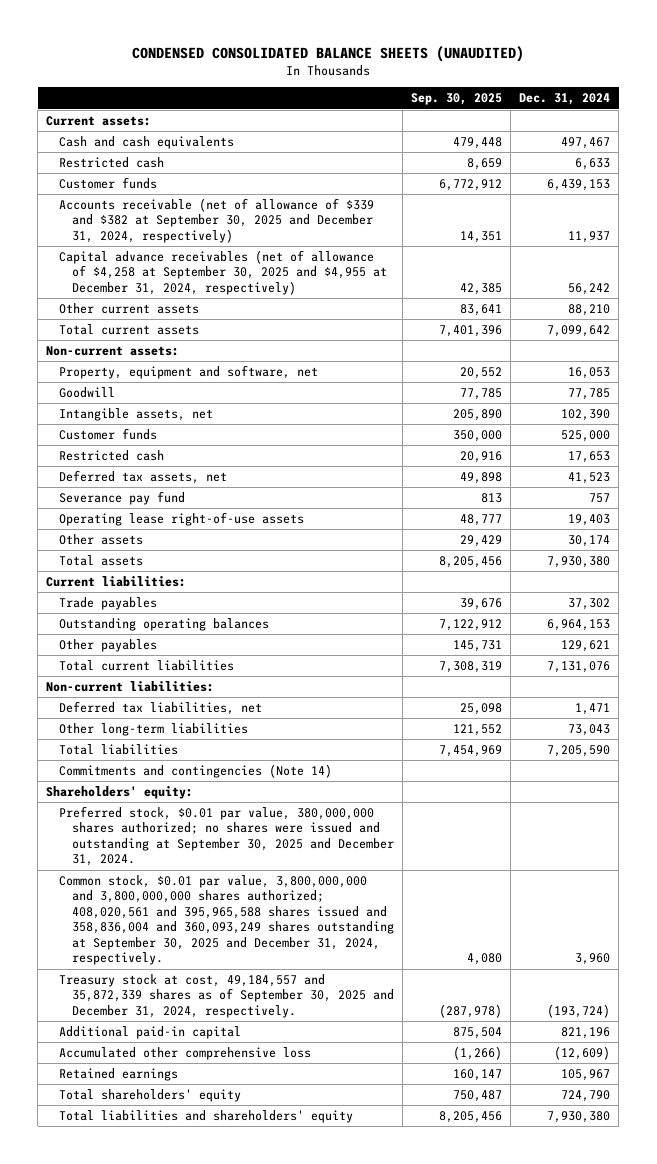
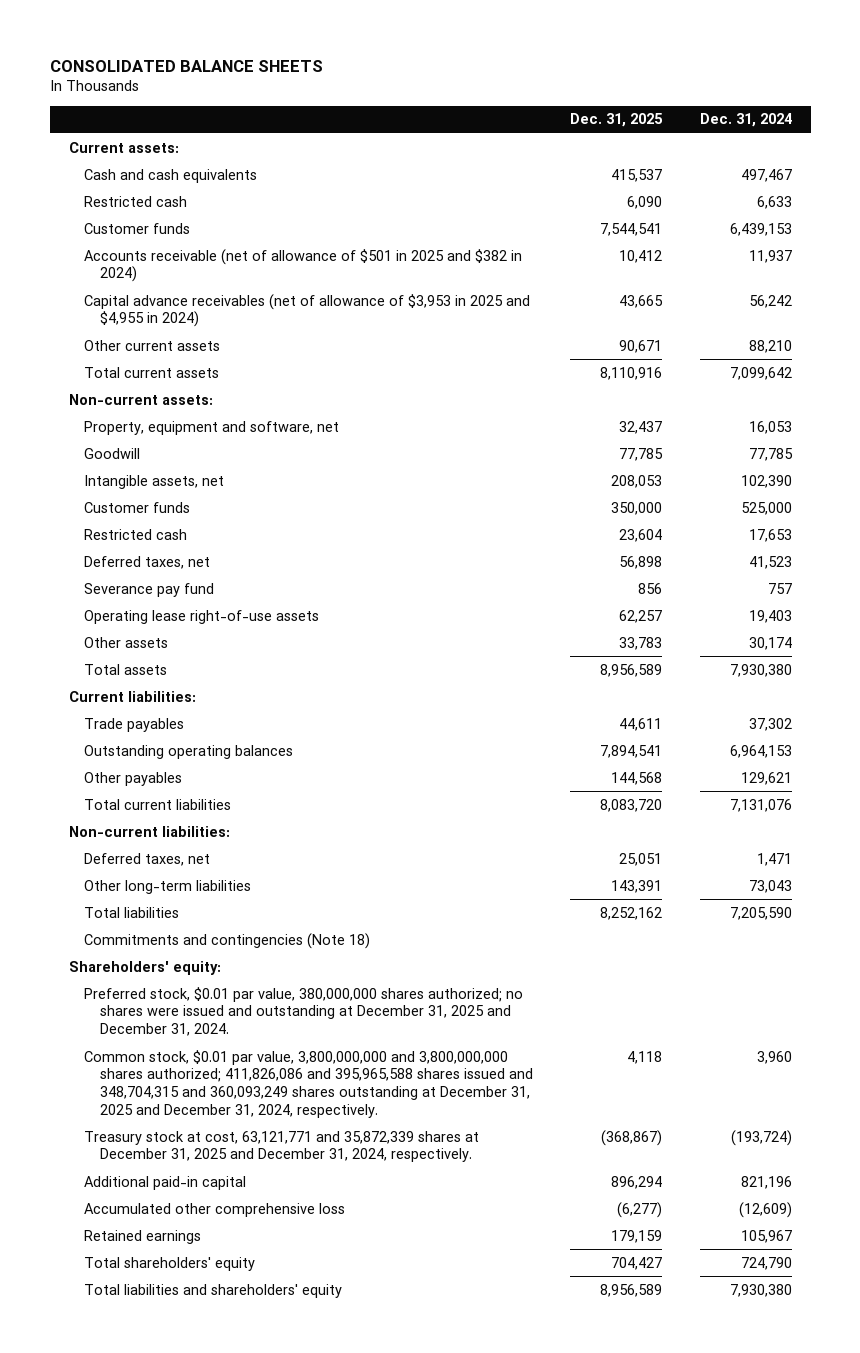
[132,45,525,62] CONDENSED CONSOLIDATED BALANCE SHEETS (UNAUDITED) -> [49,60,323,73] CONSOLIDATED BALANCE SHEETS
[411,93,503,106] Sep. 30, 2025 -> none
none -> [570,113,664,128] Dec. 31, 2025
[59,198,375,243] Accounts receivable (net of allowance of $339 and $382 at September 30, 2025 and December 31, 2024, respectively) -> [84,248,523,283] Accounts receivable (net of allowance of $501 in 2025 and $382 in 2024)
[59,250,388,295] Capital advance receivables (net of allowance of $4,258 at September 30, 2025 and $4,955 at December 31, 2024, respectively) -> [84,293,531,328] Capital advance receivables (net of allowance of $3,953 in 2025 and $4,955 in 2024)
[59,470,228,485] Deferred tax assets, net -> [84,555,211,569] Deferred taxes, net
[59,701,263,716] Deferred tax liabilities, net -> [84,852,211,866] Deferred taxes, net
[59,764,333,779] Commitments and contingencies (Note 14) -> [84,932,371,949] Commitments and contingencies (Note 18)
[59,806,395,867] Preferred stock, $0.01 par value, 380,000,000 shares authorized; no shares were issued and outstanding at September 30, 2025 and December 31, 2024. -> [84,986,524,1037] Preferred stock, $0.01 par value, 380,000,000 shares authorized; no shares were issued and outstanding at December 31, 2025 and December 31, 2024.
[59,875,395,966] Common stock, $0.01 par value, 3,800,000,000 and 3,800,000,000 shares authorized; 408,020,561 and 395,965,588 shares issued and 358,836,004 and 360,093,249 shares outstanding at September 30, 2025 and December 31, 2024, respectively. -> [84,1049,533,1119] Common stock, $0.01 par value, 3,800,000,000 and 3,800,000,000 shares authorized; 411,826,086 and 395,965,588 shares issued and 348,704,315 and 360,093,249 shares outstanding at December 31, 2025 and December 31, 2024, respectively.
[59,974,395,1018] Treasury stock at cost, 49,184,557 and 35,872,339 shares as of September 30, 2025 and December 31, 2024, respectively. -> [84,1130,480,1163] Treasury stock at cost, 63,121,771 and 35,872,339 shares at December 31, 2025 and December 31, 2024, respectively.

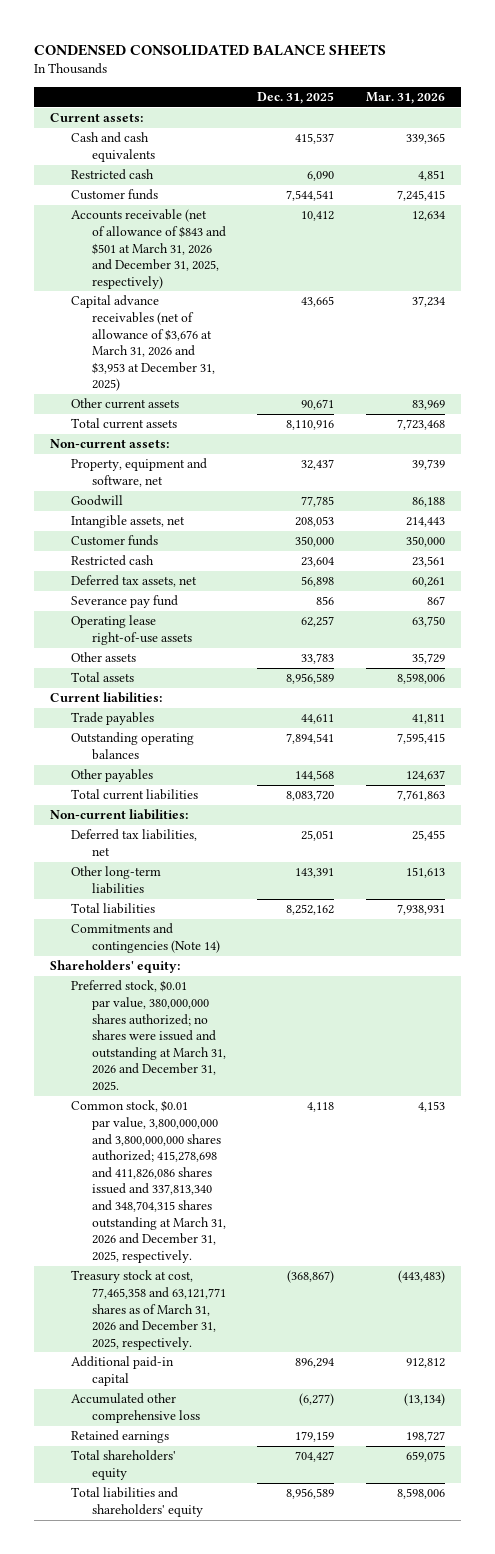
[49,60,323,73] CONSOLIDATED BALANCE SHEETS -> [34,44,387,57] CONDENSED CONSOLIDATED BALANCE SHEETS
[699,113,792,128] Dec. 31, 2024 -> none
none -> [365,91,445,104] Mar. 31, 2026
[84,248,523,283] Accounts receivable (net of allowance of $501 in 2025 and $382 in 2024) -> [70,209,226,289] Accounts receivable (net of allowance of $843 and $501 at March 31, 2026 and December 31, 2025, respectively)
[84,293,531,328] Capital advance receivables (net of allowance of $3,953 in 2025 and $4,955 in 2024) -> [70,295,215,392] Capital advance receivables (net of allowance of $3,676 at March 31, 2026 and $3,953 at December 31, 2025)
[84,555,211,569] Deferred taxes, net -> [70,575,197,588] Deferred tax assets, net
[84,852,211,866] Deferred taxes, net -> [70,829,197,856] Deferred tax liabilities, net
[84,932,371,949] Commitments and contingencies (Note 18) -> [70,923,220,953] Commitments and contingencies (Note 14)
[84,986,524,1037] Preferred stock, $0.01 par value, 380,000,000 shares authorized; no shares were issued and outstanding at December 31, 2025 and December 31, 2024. -> [70,980,226,1092] Preferred stock, $0.01 par value, 380,000,000 shares authorized; no shares were issued and outstanding at March 31, 2026 and December 31, 2025.
[84,1049,533,1119] Common stock, $0.01 par value, 3,800,000,000 and 3,800,000,000 shares authorized; 411,826,086 and 395,965,588 shares issued and 348,704,315 and 360,093,249 shares outstanding at December 31, 2025 and December 31, 2024, respectively. -> [70,1100,226,1263] Common stock, $0.01 par value, 3,800,000,000 and 3,800,000,000 shares authorized; 415,278,698 and 411,826,086 shares issued and 337,813,340 and 348,704,315 shares outstanding at March 31, 2026 and December 31, 2025, respectively.
[84,1130,480,1163] Treasury stock at cost, 63,121,771 and 35,872,339 shares at December 31, 2025 and December 31, 2024, respectively. -> [70,1270,226,1350] Treasury stock at cost, 77,465,358 and 63,121,771 shares as of March 31, 2026 and December 31, 2025, respectively.

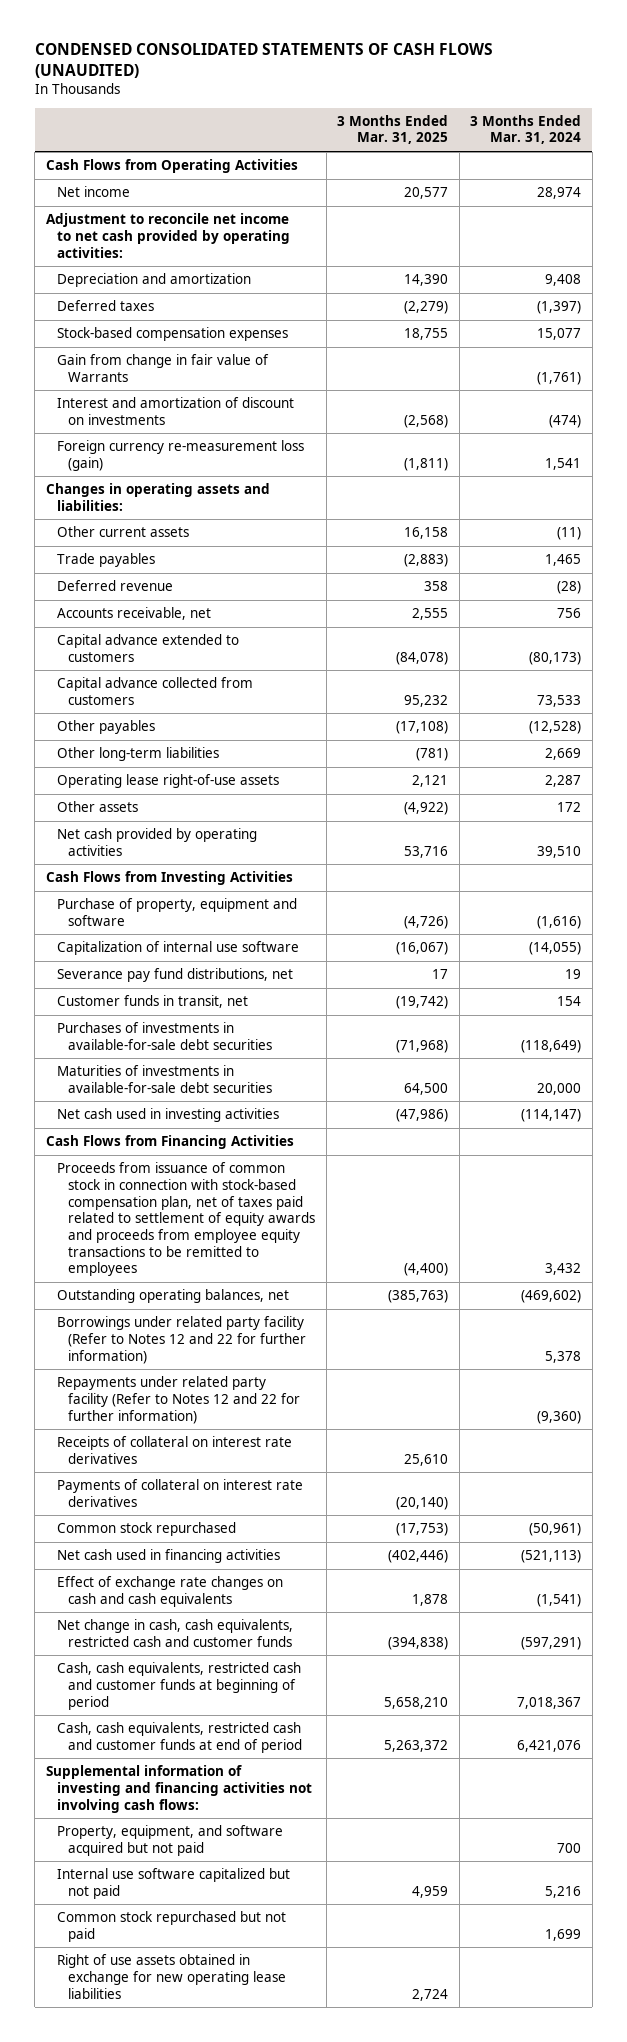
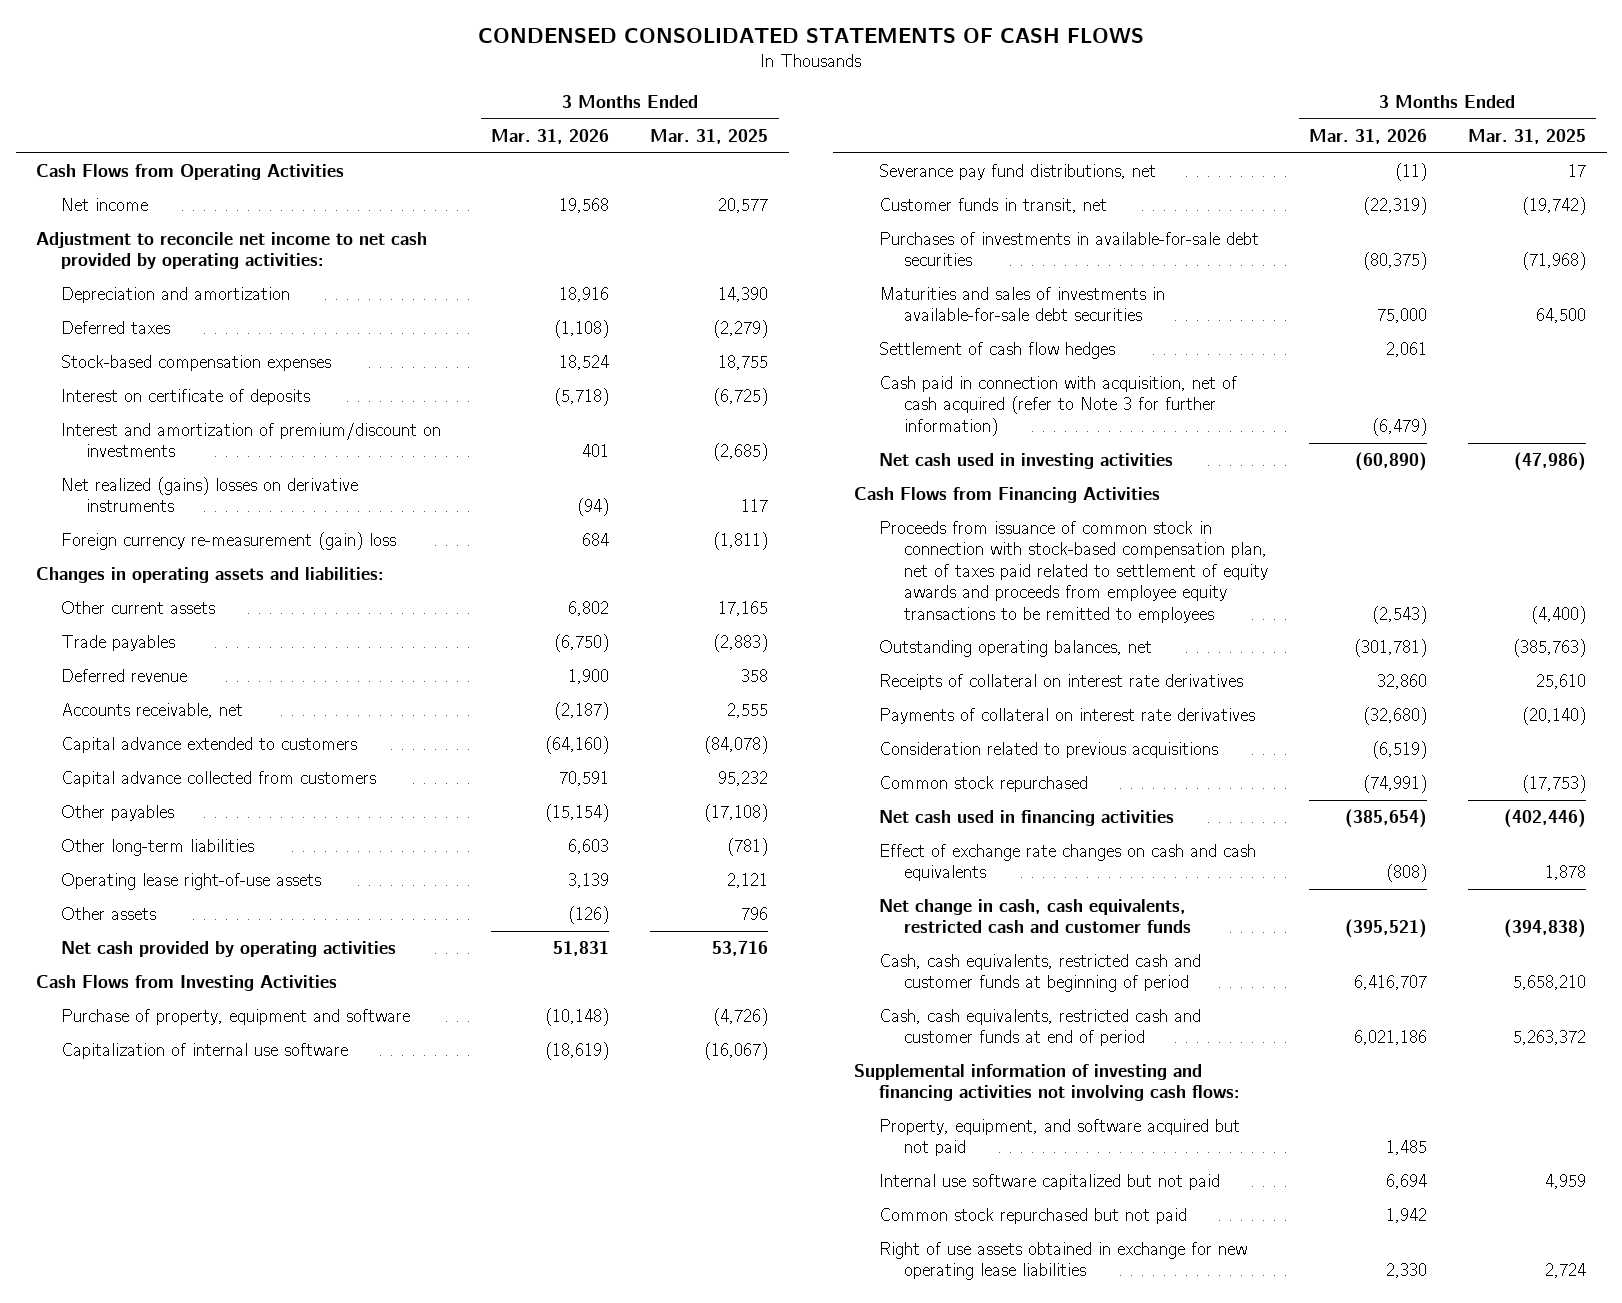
[34,43,493,79] CONDENSED CONSOLIDATED STATEMENTS OF CASH FLOWS (UNAUDITED) -> [478,28,1145,44] CONDENSED CONSOLIDATED STATEMENTS OF CASH FLOWS
[470,114,582,145] 3 Months Ended Mar. 31, 2024 -> none
none -> [491,128,610,144] Mar. 31, 2026
[56,354,269,382] Gain from change in fair value of Warrants -> none
none -> [61,388,311,405] Interest on certificate of deposits
[56,397,294,425] Interest and amortization of discount on investments -> [61,422,442,458] Interest and amortization of premium/discount on investments
[404,414,449,428] (2,568) -> [713,443,769,462] (2,685)
none -> [61,476,359,513] Net realized (gains) losses on derivative instruments
[56,440,304,471] Foreign currency re-measurement loss (gain) -> [61,531,397,550] Foreign currency re-measurement (gain) loss
[404,527,449,540] 16,158 -> [718,600,769,616] 17,165
[404,802,449,816] (4,922) -> [741,906,769,920] 796
[56,1065,272,1093] Maturities of investments in available-for-sale debt securities -> [878,286,1165,322] Maturities and sales of investments in available-for-sale debt securities
none -> [878,341,1115,359] Settlement of cash flow hedges
none -> [878,375,1237,436] Cash paid in connection with acquisition, net of cash acquired (refer to Note 3 for further information)
[56,1316,306,1364] Borrowings under related party facility (Refer to Notes 12 and 22 for further information) -> none
[56,1376,300,1424] Repayments under related party facility (Refer to Notes 12 and 22 for further information) -> none
none -> [878,741,1218,758] Consideration related to previous acquisitions

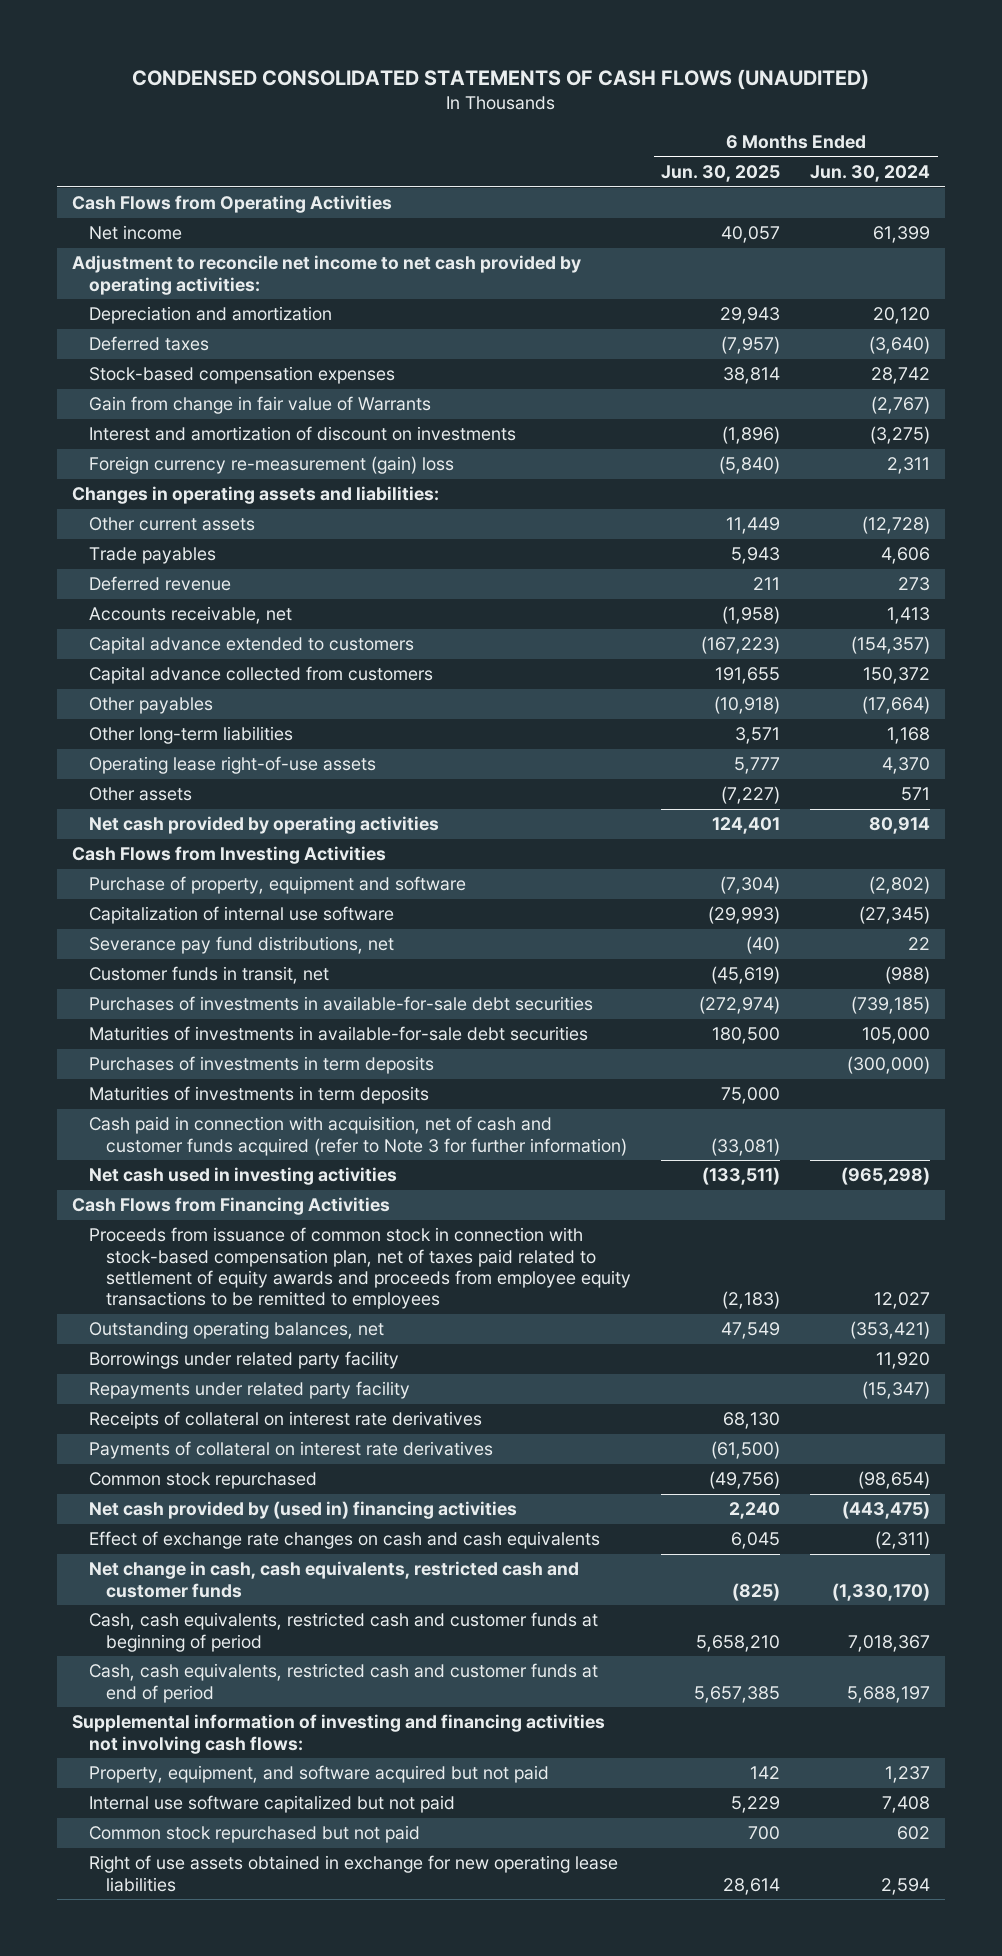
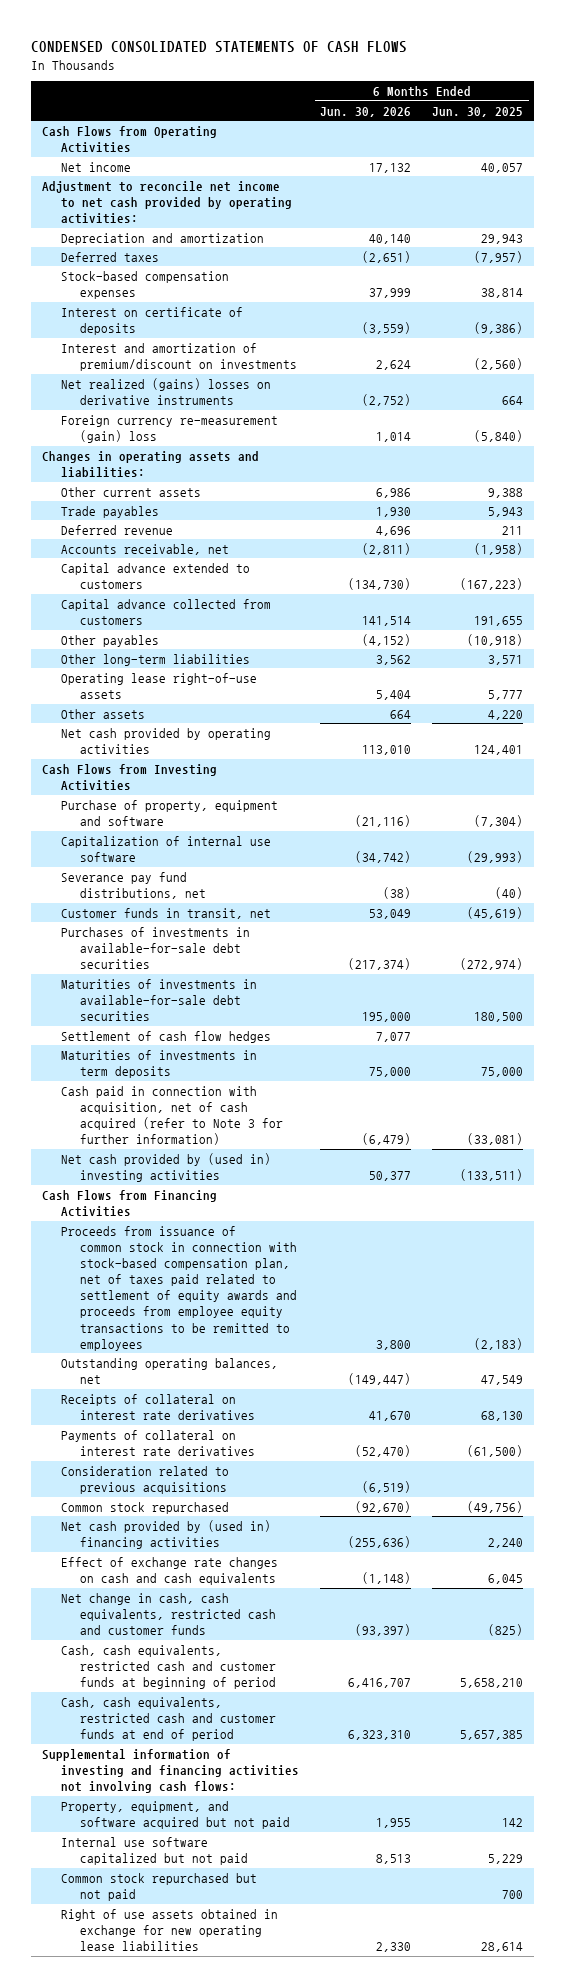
[132,68,870,90] CONDENSED CONSOLIDATED STATEMENTS OF CASH FLOWS (UNAUDITED) -> [31,41,408,54] CONDENSED CONSOLIDATED STATEMENTS OF CASH FLOWS
[810,164,931,182] Jun. 30, 2024 -> none
none -> [319,106,411,117] Jun. 30, 2026
[89,396,432,415] Gain from change in fair value of Warrants -> none
none -> [60,306,243,335] Interest on certificate of deposits
[89,426,517,442] Interest and amortization of discount on investments -> [60,342,297,371] Interest and amortization of premium/discount on investments
[722,426,781,445] (1,896) -> [474,357,524,370] (2,560)
none -> [60,377,271,405] Net realized (gains) losses on derivative instruments
[726,517,781,535] 11,449 -> [488,487,524,498] 9,388
[721,786,781,805] (7,227) -> [488,709,524,720] 4,220
[89,1056,435,1075] Purchases of investments in term deposits -> none
none -> [60,1030,271,1043] Settlement of cash flow hedges
[89,1116,628,1156] Cash paid in connection with acquisition, net of cash and customer funds acquired (refer to Note 3 for further information) -> [60,1085,283,1146] Cash paid in connection with acquisition, net of cash acquired (refer to Note 3 for further information)
[89,1167,398,1186] Net cash used in investing activities -> [60,1152,271,1182] Net cash provided by (used in) investing activities
[89,1351,400,1370] Borrowings under related party facility -> none
[89,1381,411,1400] Repayments under related party facility -> none
none -> [60,1465,229,1494] Consideration related to previous acquisitions

